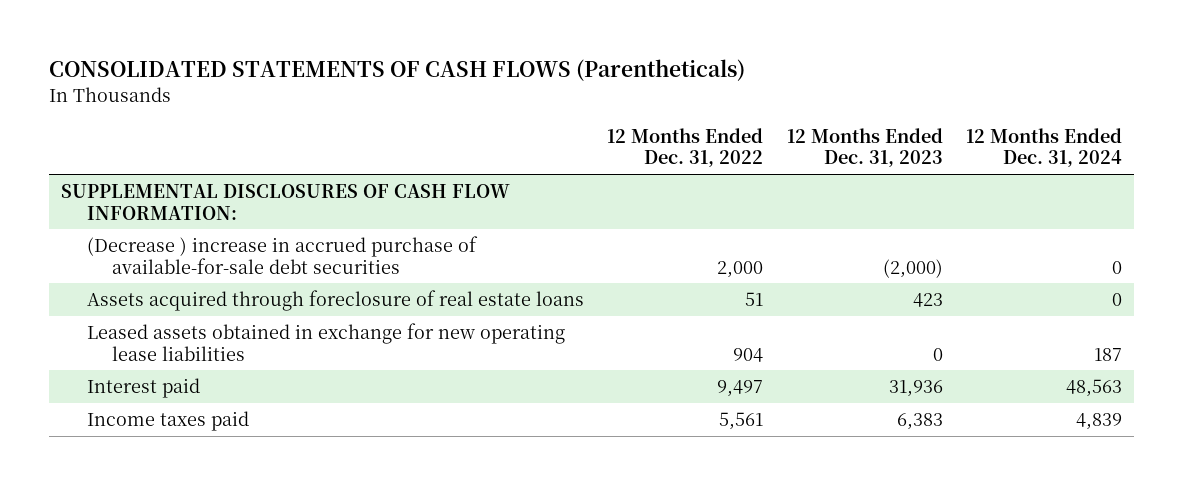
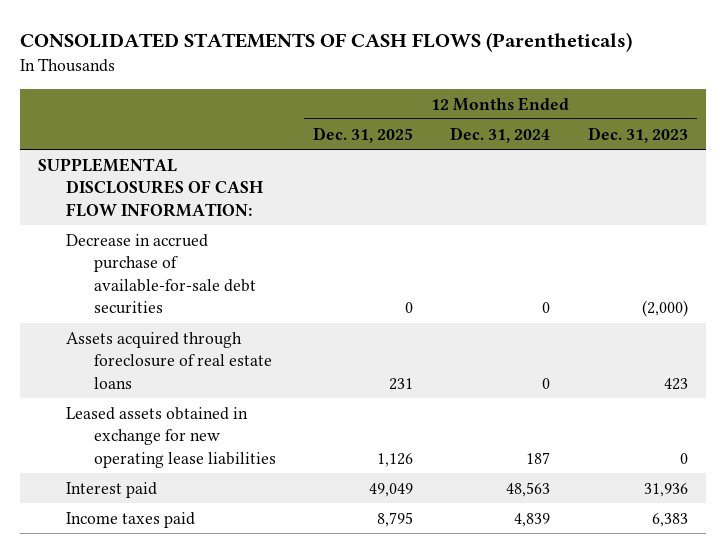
[607,127,764,168] 12 Months Ended Dec. 31, 2022 -> none
none -> [313,126,414,143] Dec. 31, 2025
[86,236,478,274] (Decrease ) increase in accrued purchase of available-for-sale debt securities -> [66,233,257,315] Decrease in accrued purchase of available-for-sale debt securities

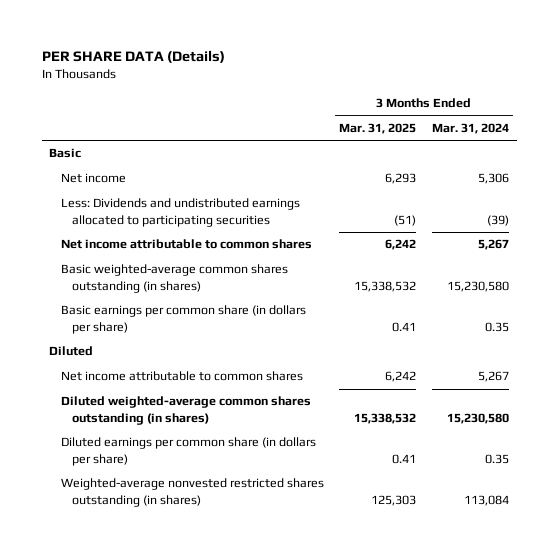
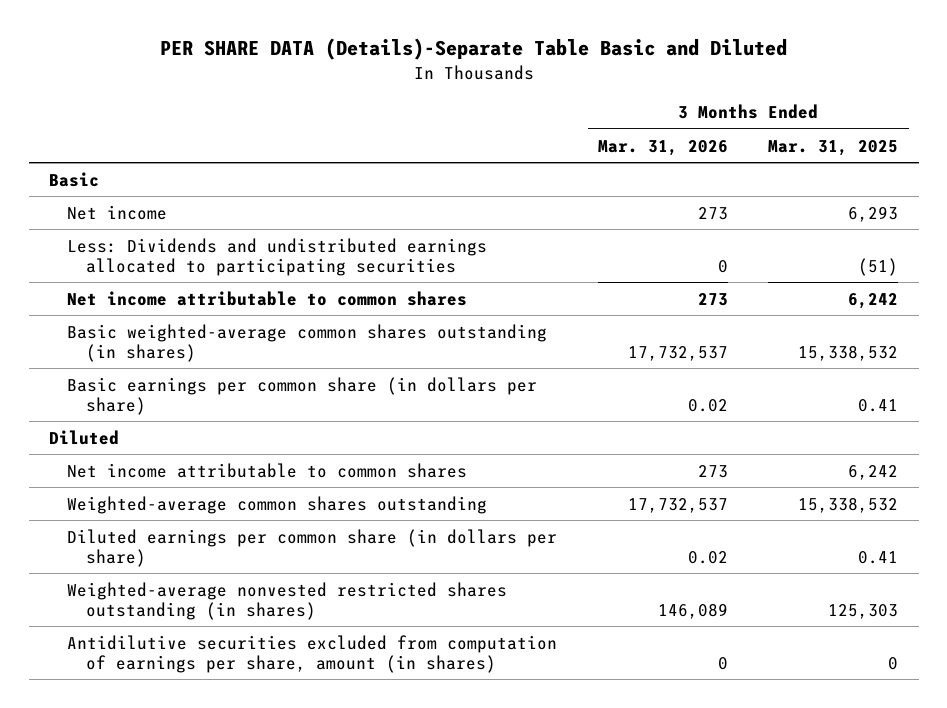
[41,50,225,64] PER SHARE DATA (Details) -> [159,38,787,61] PER SHARE DATA (Details)-Separate Table Basic and Diluted
[431,122,509,134] Mar. 31, 2024 -> none
none -> [597,139,728,156] Mar. 31, 2026
[60,396,311,425] Diluted weighted-average common shares outstanding (in shares) -> [67,495,488,514] Weighted-average common shares outstanding
none -> [67,634,558,673] Antidilutive securities excluded from computation of earnings per share, amount (in shares)

